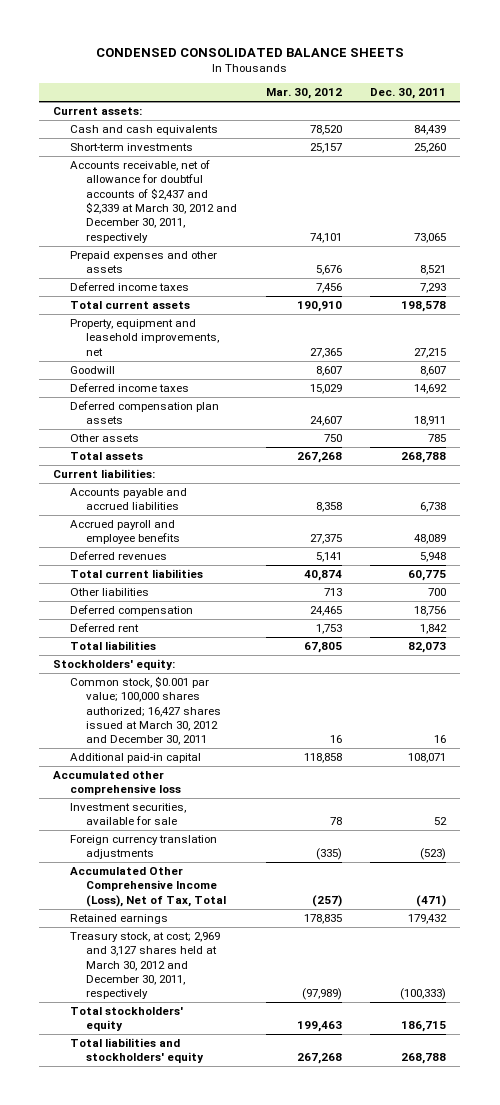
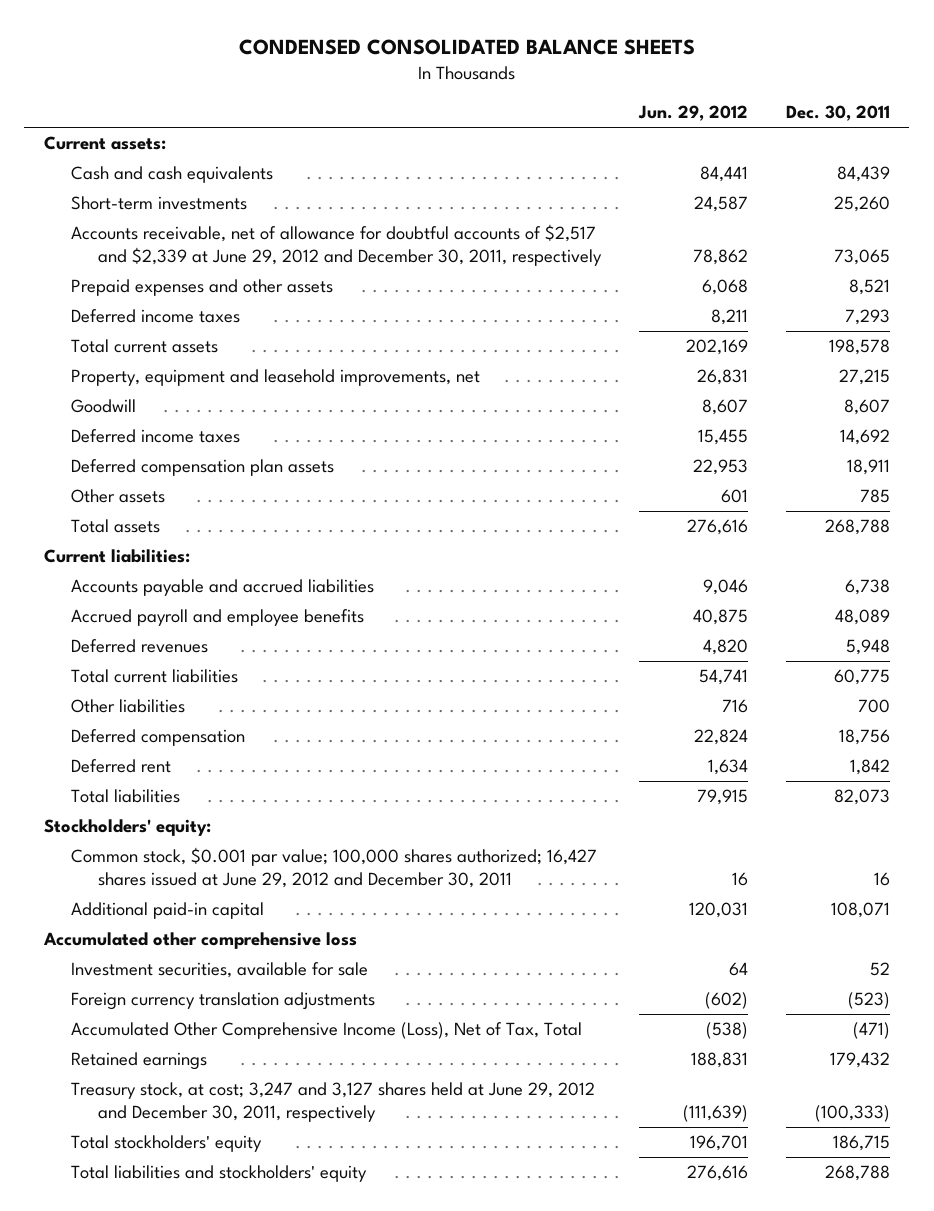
[265,88,342,100] Mar. 30, 2012 -> none
none -> [637,105,748,122] Jun. 29, 2012
[69,160,238,243] Accounts receivable, net of allowance for doubtful accounts of $2,437 and $2,339 at March 30, 2012 and December 30, 2011, respectively -> [70,223,602,267] Accounts receivable, net of allowance for doubtful accounts of $2,517 and $2,339 at June 29, 2012 and December 30, 2011, respectively
[69,676,222,746] Common stock, $0.001 par value; 100,000 shares authorized; 16,427 shares issued at March 30, 2012 and December 30, 2011 -> [70,846,597,889] Common stock, $0.001 par value; 100,000 shares authorized; 16,427 shares issued at June 29, 2012 and December 30, 2011
[69,932,220,1000] Treasury stock, at cost; 2,969 and 3,127 shares held at March 30, 2012 and December 30, 2011, respectively -> [70,1081,595,1123] Treasury stock, at cost; 3,247 and 3,127 shares held at June 29, 2012 and December 30, 2011, respectively

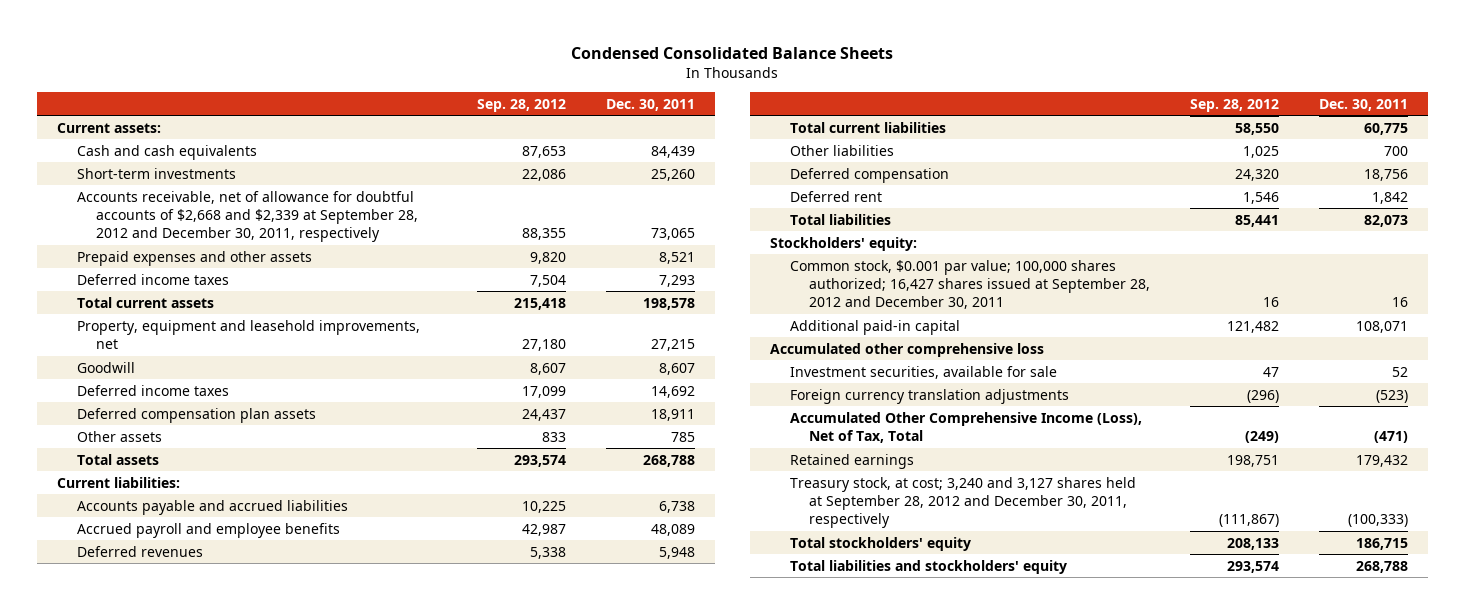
[238,38,695,55] CONDENSED CONSOLIDATED BALANCE SHEETS -> [571,46,894,59] Condensed Consolidated Balance Sheets
[637,105,748,122] Jun. 29, 2012 -> none
none -> [477,98,567,112] Sep. 28, 2012
[70,223,602,267] Accounts receivable, net of allowance for doubtful accounts of $2,517 and $2,339 at June 29, 2012 and December 30, 2011, respectively -> [76,190,419,243] Accounts receivable, net of allowance for doubtful accounts of $2,668 and $2,339 at September 28, 2012 and December 30, 2011, respectively
[70,846,597,889] Common stock, $0.001 par value; 100,000 shares authorized; 16,427 shares issued at June 29, 2012 and December 30, 2011 -> [789,259,1151,310] Common stock, $0.001 par value; 100,000 shares authorized; 16,427 shares issued at September 28, 2012 and December 30, 2011
[70,1081,595,1123] Treasury stock, at cost; 3,247 and 3,127 shares held at June 29, 2012 and December 30, 2011, respectively -> [789,476,1136,529] Treasury stock, at cost; 3,240 and 3,127 shares held at September 28, 2012 and December 30, 2011, respectively

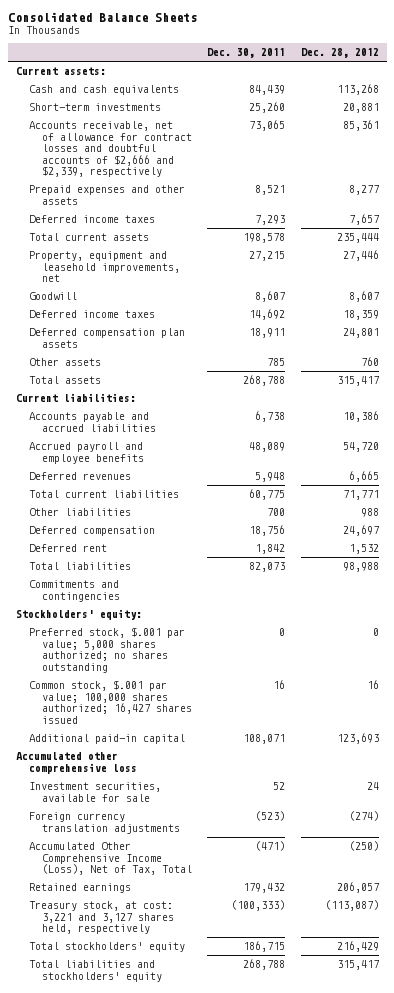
[571,46,894,59] Condensed Consolidated Balance Sheets -> [7,11,197,22] Consolidated Balance Sheets
[477,98,567,112] Sep. 28, 2012 -> none
none -> [300,48,379,59] Dec. 28, 2012
[76,190,419,243] Accounts receivable, net of allowance for doubtful accounts of $2,668 and $2,339 at September 28, 2012 and December 30, 2011, respectively -> [28,121,192,178] Accounts receivable, net of allowance for contract losses and doubtful accounts of $2,666 and $2,339, respectively
none -> [28,580,120,602] Commitments and contingencies
none -> [28,627,185,673] Preferred stock, $.001 par value; 5,000 shares authorized; no shares outstanding
[789,259,1151,310] Common stock, $0.001 par value; 100,000 shares authorized; 16,427 shares issued at September 28, 2012 and December 30, 2011 -> [28,680,192,724] Common stock, $.001 par value; 100,000 shares authorized; 16,427 shares issued
[789,476,1136,529] Treasury stock, at cost; 3,240 and 3,127 shares held at September 28, 2012 and December 30, 2011, respectively -> [28,901,174,935] Treasury stock, at cost: 3,221 and 3,127 shares held, respectively

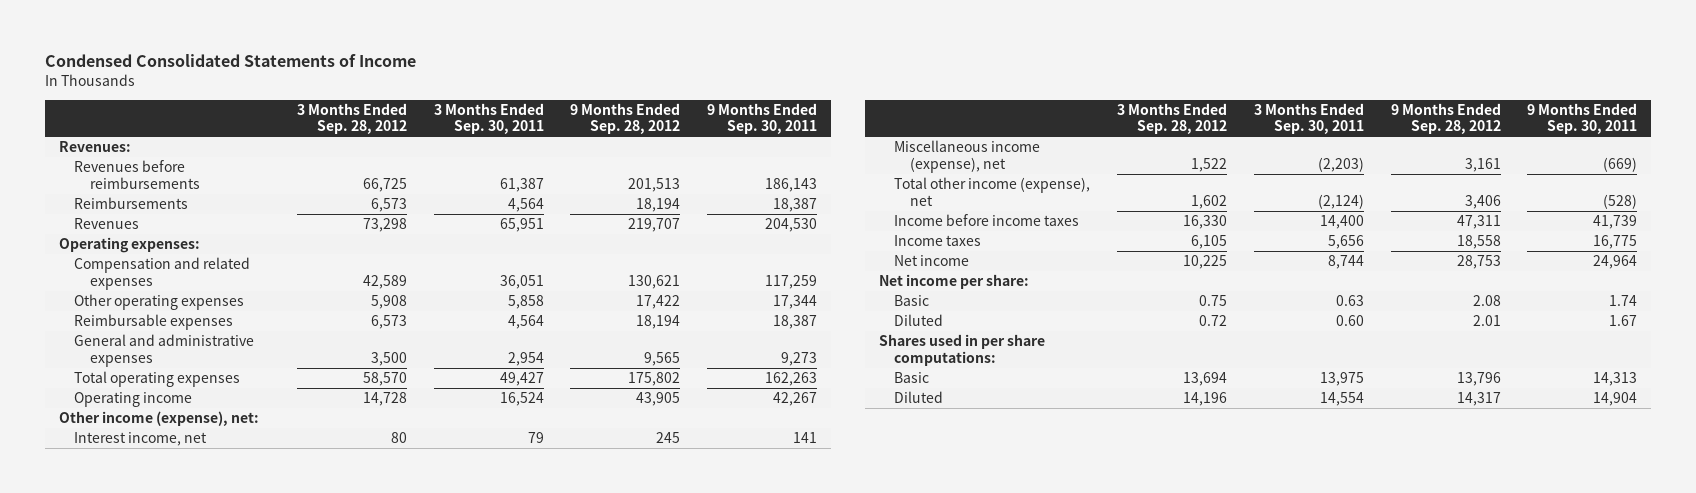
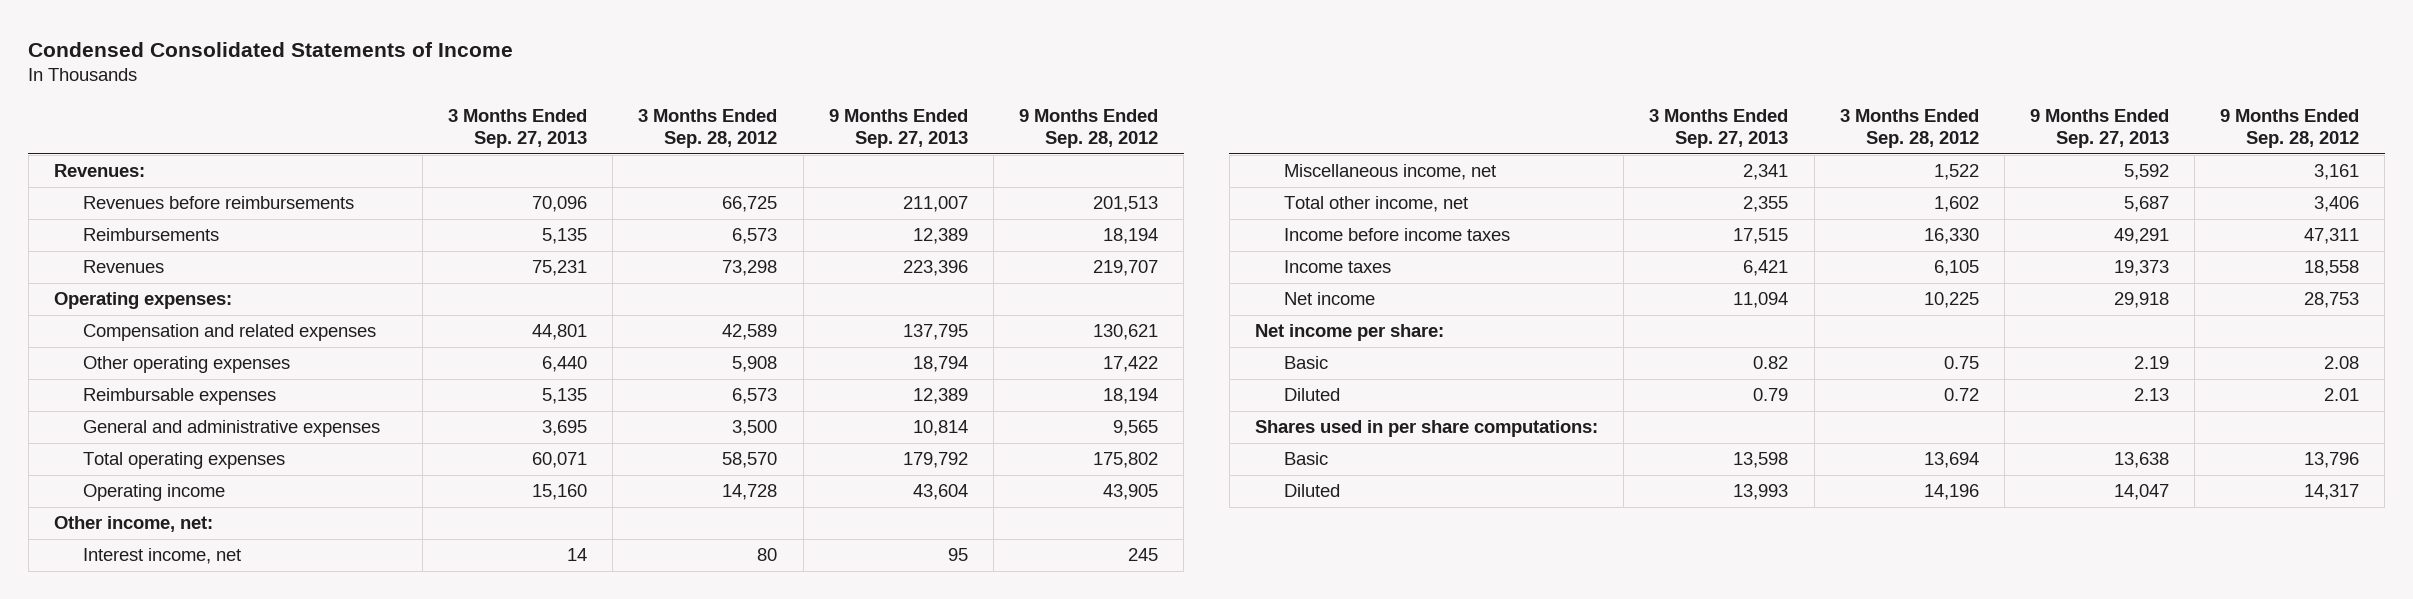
[433,102,544,135] 3 Months Ended Sep. 30, 2011 -> none
[707,102,818,135] 9 Months Ended Sep. 30, 2011 -> none
none -> [448,109,588,149] 3 Months Ended Sep. 27, 2013
none -> [828,109,968,149] 9 Months Ended Sep. 27, 2013
[58,411,259,427] Other income (expense), net: -> [53,516,213,533] Other income, net:
[894,140,1041,173] Miscellaneous income (expense), net -> [1283,164,1496,181] Miscellaneous income, net
[894,177,1091,206] Total other income (expense), net -> [1283,196,1468,213] Total other income, net

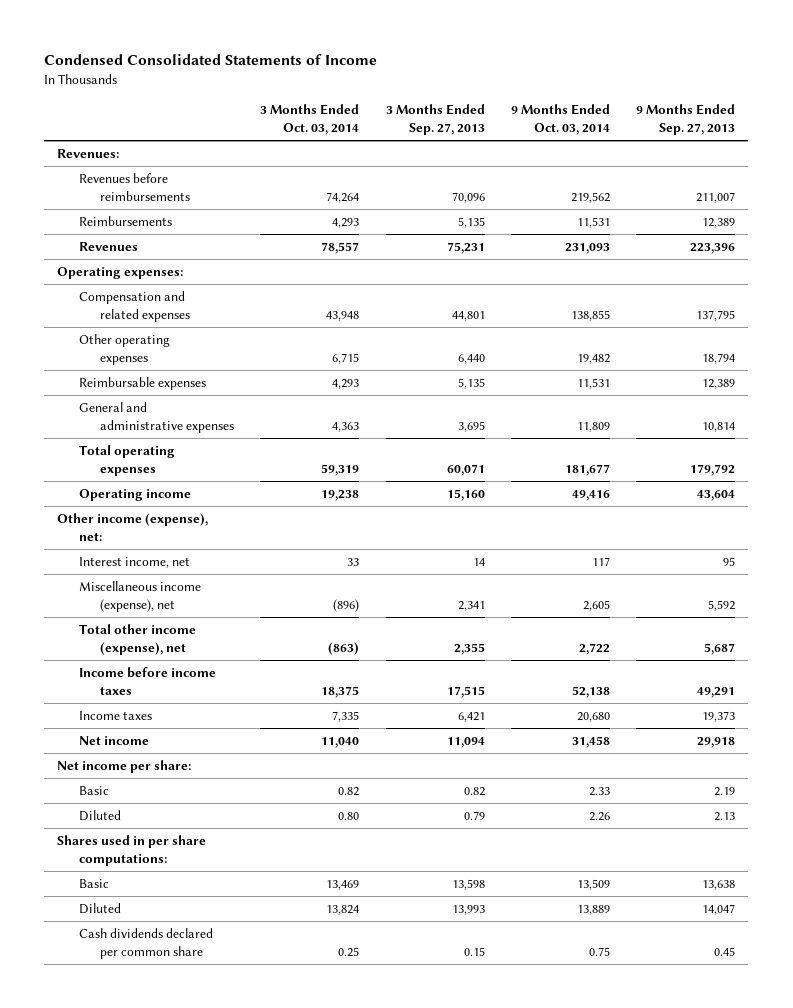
[638,109,778,149] 3 Months Ended Sep. 28, 2012 -> none
[1019,109,1159,149] 9 Months Ended Sep. 28, 2012 -> none
none -> [260,104,360,135] 3 Months Ended Oct. 03, 2014
none -> [510,104,610,135] 9 Months Ended Oct. 03, 2014
[53,516,213,533] Other income, net: -> [57,513,209,541] Other income (expense), net:
[1283,164,1496,181] Miscellaneous income, net -> [78,581,201,612] Miscellaneous income (expense), net
[1283,196,1468,213] Total other income, net -> [78,624,196,655] Total other income (expense), net
none -> [78,928,213,959] Cash dividends declared per common share

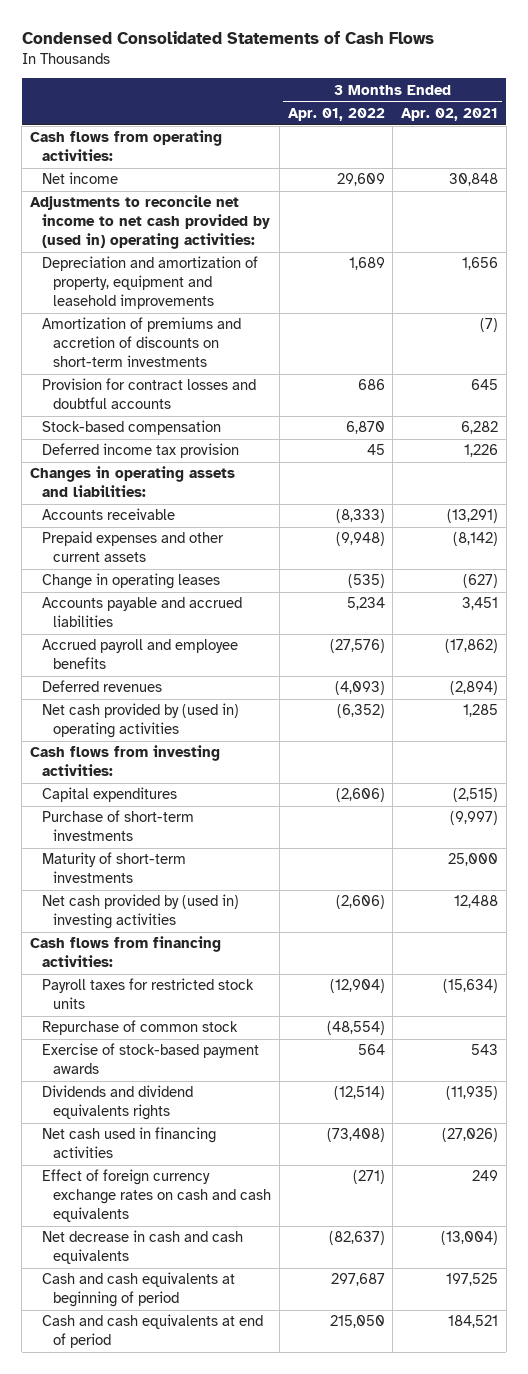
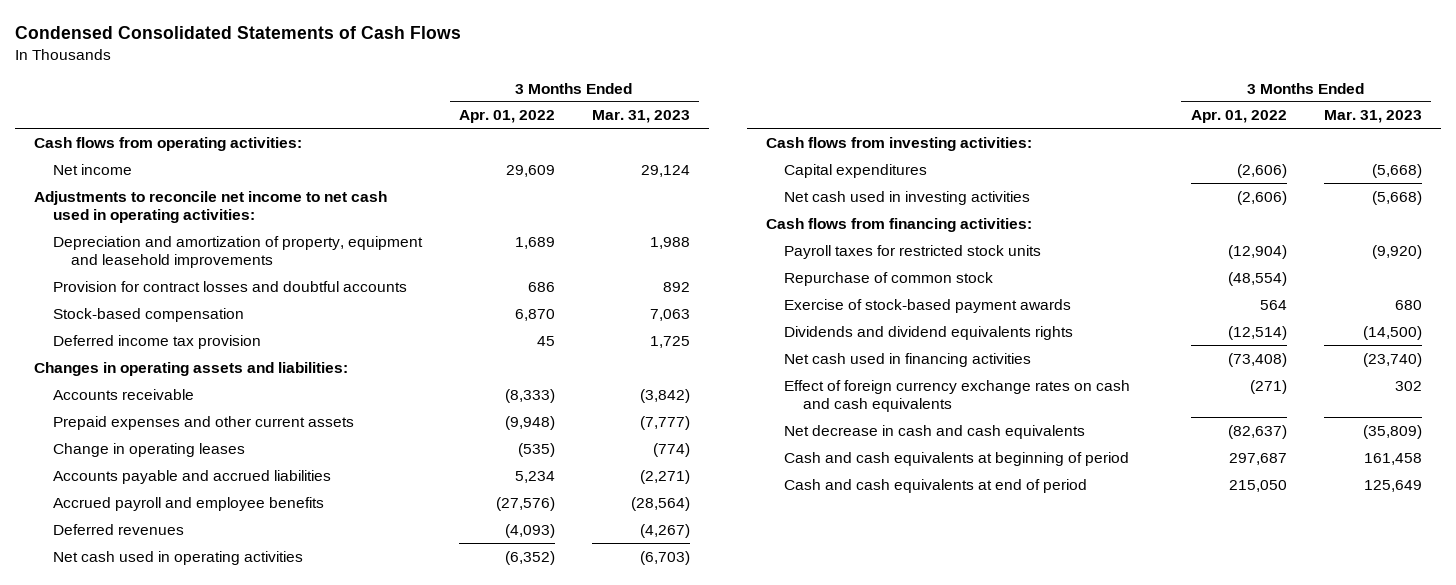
[401,107,499,121] Apr. 02, 2021 -> none
none -> [592,110,691,124] Mar. 31, 2023
[30,195,270,250] Adjustments to reconcile net income to net cash provided by (used in) operating activities: -> [33,190,387,223] Adjustments to reconcile net income to net cash used in operating activities:
[41,317,241,368] Amortization of premiums and accretion of discounts on short-term investments -> none
[41,703,239,739] Net cash provided by (used in) operating activities -> [52,550,303,565] Net cash used in operating activities
[41,810,194,842] Purchase of short-term investments -> none
[41,852,186,884] Maturity of short-term investments -> none
[41,894,239,930] Net cash provided by (used in) investing activities -> [784,190,1031,205] Net cash used in investing activities

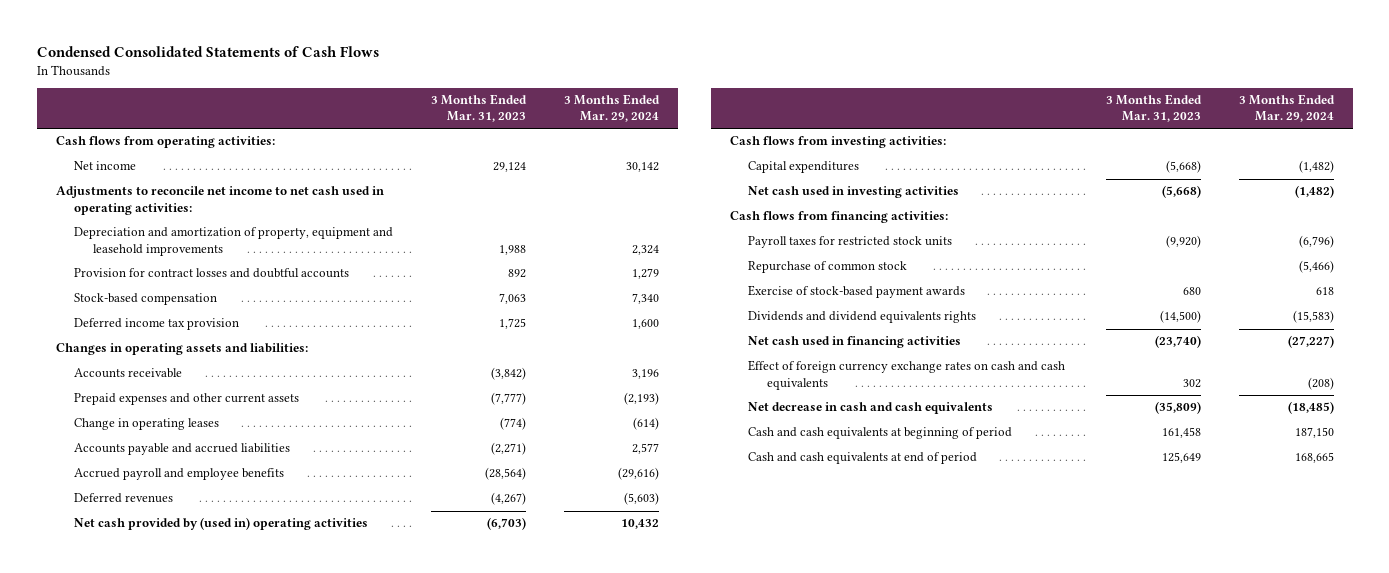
[458,110,555,124] Apr. 01, 2022 -> none
none -> [564,93,661,123] 3 Months Ended Mar. 29, 2024
[52,550,303,565] Net cash used in operating activities -> [74,517,369,531] Net cash provided by (used in) operating activities

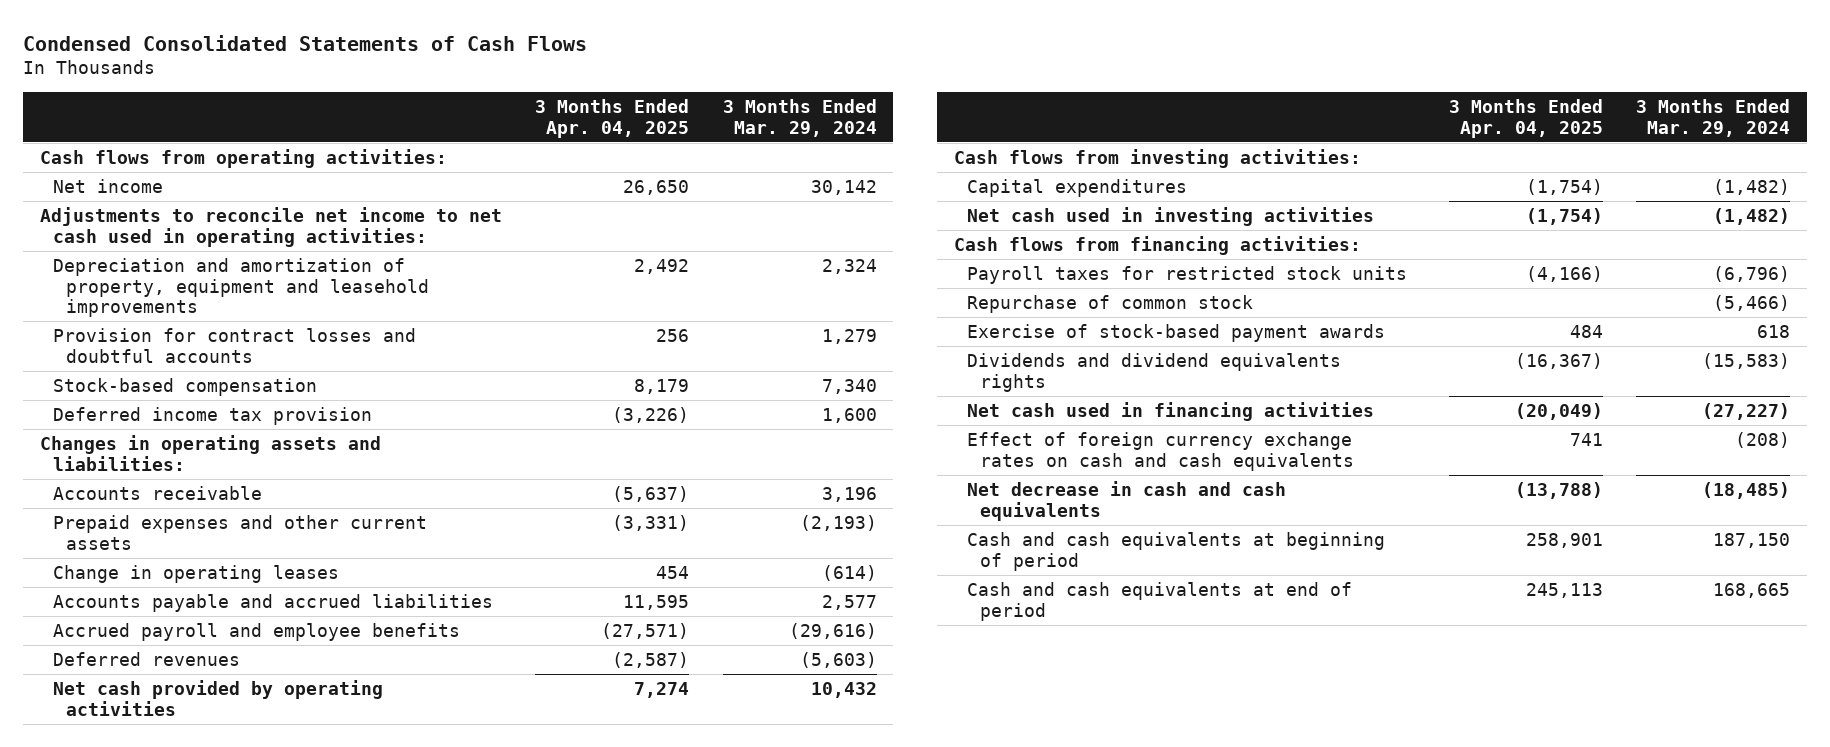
[431,93,528,123] 3 Months Ended Mar. 31, 2023 -> none
none -> [535,98,690,138] 3 Months Ended Apr. 04, 2025
[74,517,369,531] Net cash provided by (used in) operating activities -> [53,679,384,716] Net cash provided by operating activities

